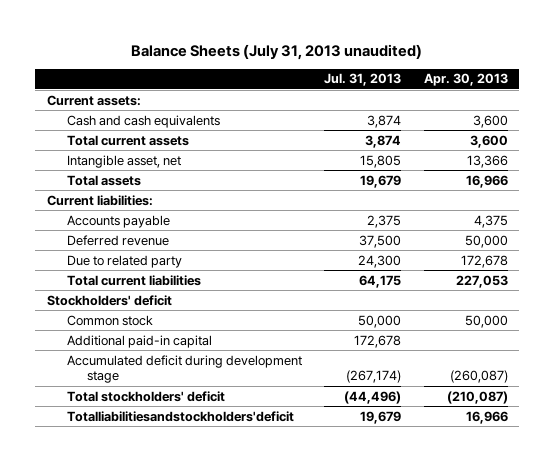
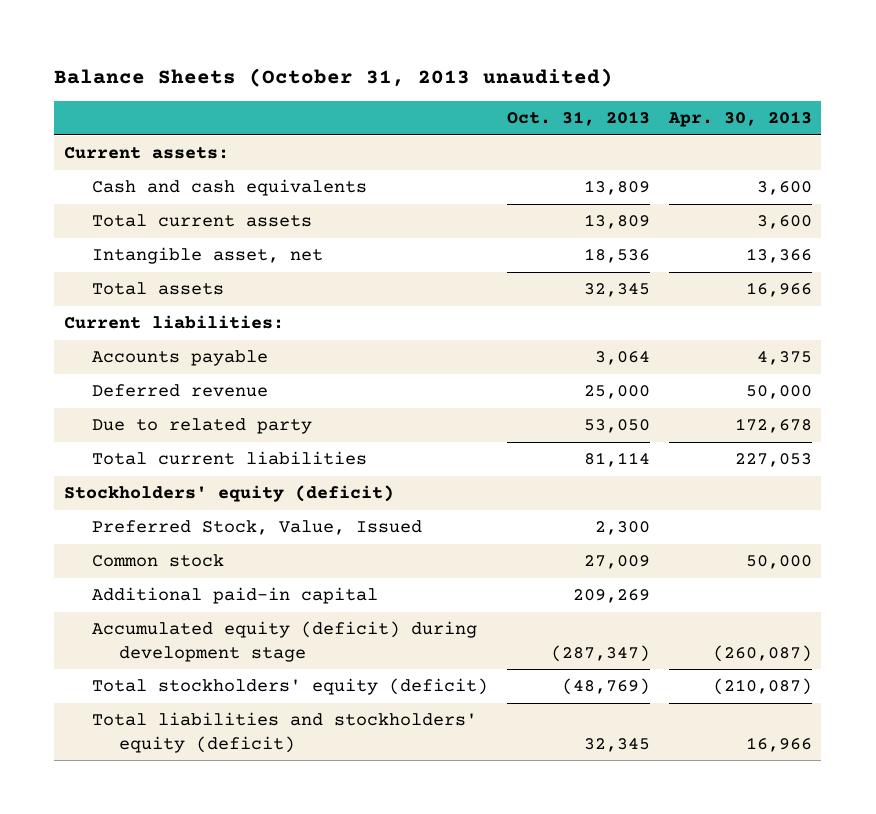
[131,43,423,60] Balance Sheets (July 31, 2013 unaudited) -> [54,67,614,87] Balance Sheets (October 31, 2013 unaudited)
[324,73,402,87] Jul. 31, 2013 -> none
none -> [506,111,650,127] Oct. 31, 2013
[46,294,172,306] Stockholders' deficit -> [63,485,394,503] Stockholders' equity (deficit)
none -> [91,520,422,536] Preferred Stock, Value, Issued
[66,354,302,384] Accumulated deficit during development stage -> [91,621,477,662] Accumulated equity (deficit) during development stage
[66,390,225,402] Total stockholders' deficit -> [91,678,488,696] Total stockholders' equity (deficit)
[66,410,294,422] Totalliabilitiesandstockholders'deficit -> [91,712,477,753] Total liabilities and stockholders' equity (deficit)

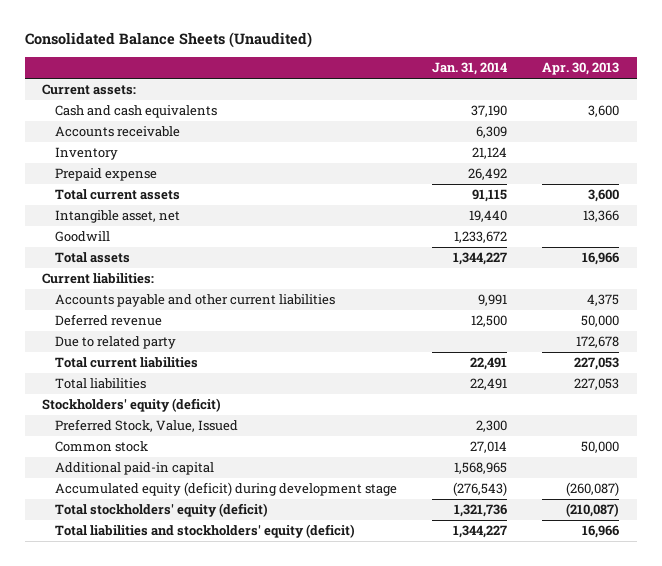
[54,67,614,87] Balance Sheets (October 31, 2013 unaudited) -> [24,32,312,49] Consolidated Balance Sheets (Unaudited)
[506,111,650,127] Oct. 31, 2013 -> none
none -> [431,62,507,76] Jan. 31, 2014
none -> [54,126,180,138] Accounts receivable
none -> [54,147,118,161] Inventory
none -> [54,168,157,182] Prepaid expense
none -> [54,231,110,243] Goodwill
[91,350,268,367] Accounts payable -> [54,294,335,308] Accounts payable and other current liabilities
none -> [54,378,146,390] Total liabilities

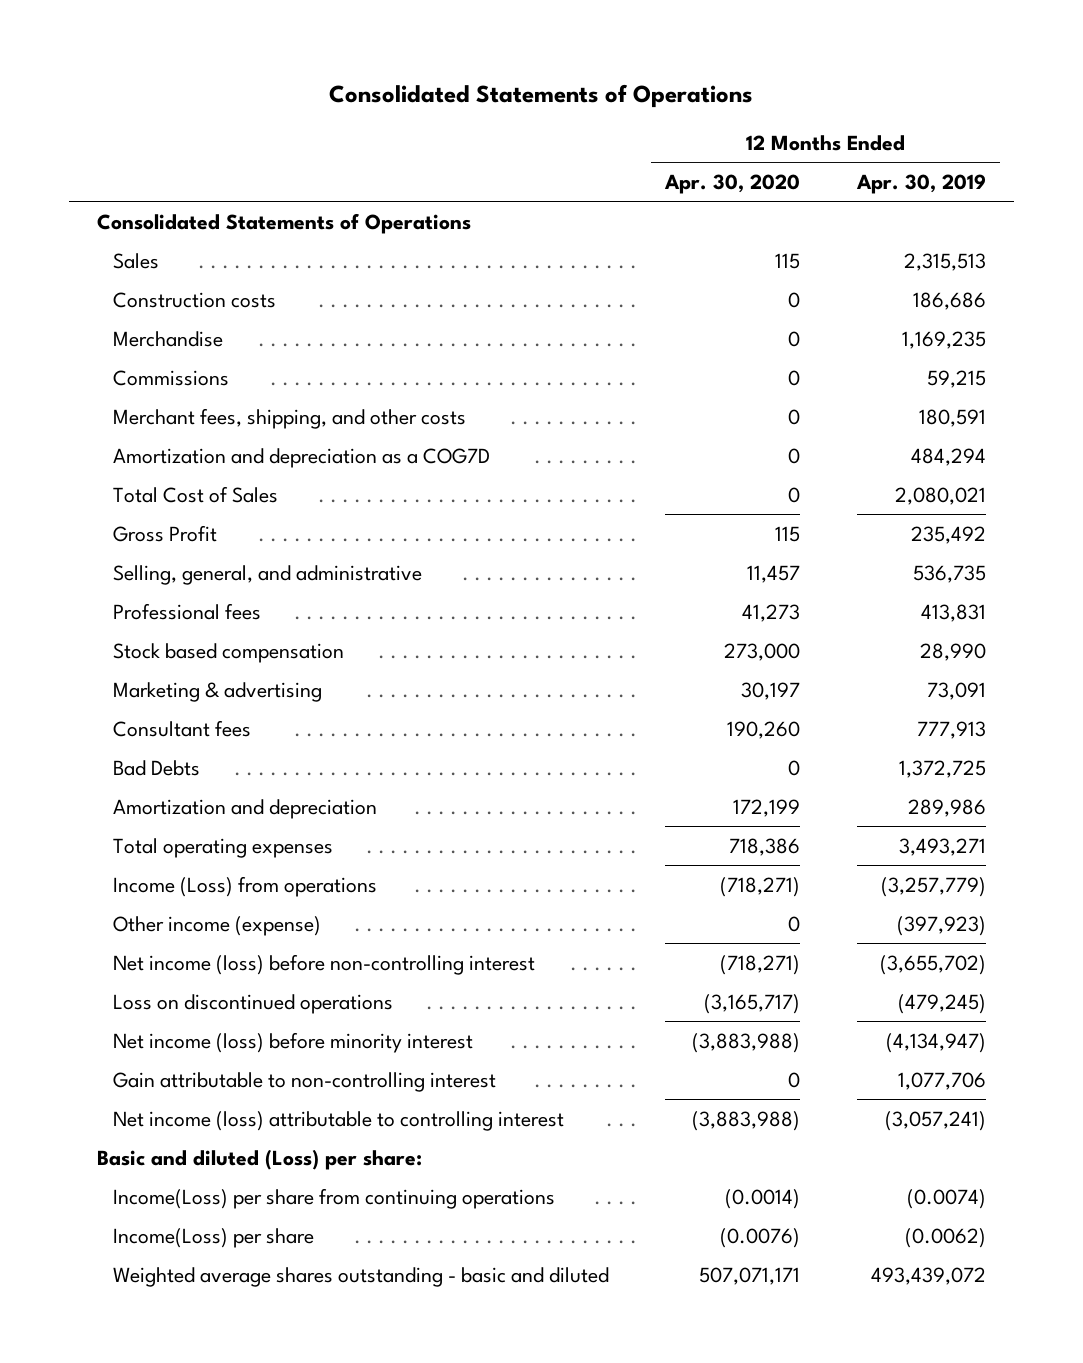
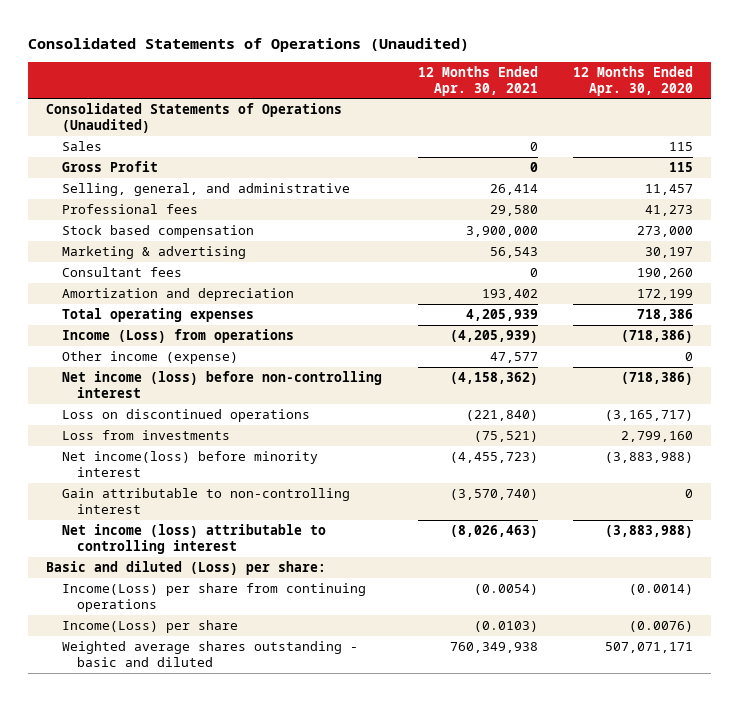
[329,83,754,108] Consolidated Statements of Operations -> [28,37,470,52] Consolidated Statements of Operations (Unaudited)
[855,173,986,194] Apr. 30, 2019 -> none
none -> [417,65,538,96] 12 Months Ended Apr. 30, 2021
[96,212,471,234] Consolidated Statements of Operations -> [46,102,343,133] Consolidated Statements of Operations (Unaudited)
[112,291,276,308] Construction costs -> none
[112,330,223,347] Merchandise -> none
[112,369,229,386] Commissions -> none
[112,407,466,429] Merchant fees, shipping, and other costs -> none
[112,447,490,468] Amortization and depreciation as a COG7D -> none
[112,485,278,503] Total Cost of Sales -> none
[112,759,200,776] Bad Debts -> none
[720,876,801,897] (718,271) -> [621,329,694,343] (718,386)
[720,954,801,975] (718,271) -> [621,371,694,385] (718,386)
none -> [61,429,230,440] Loss from investments
[112,1031,473,1053] Net income (loss) before minority interest -> [61,450,318,477] Net income(loss) before minority interest

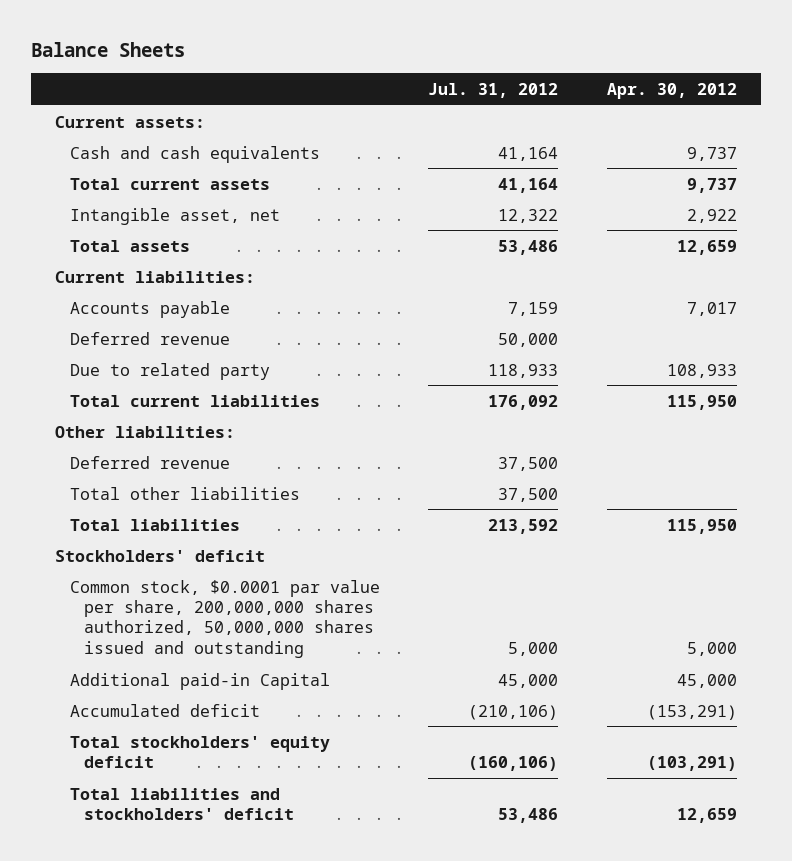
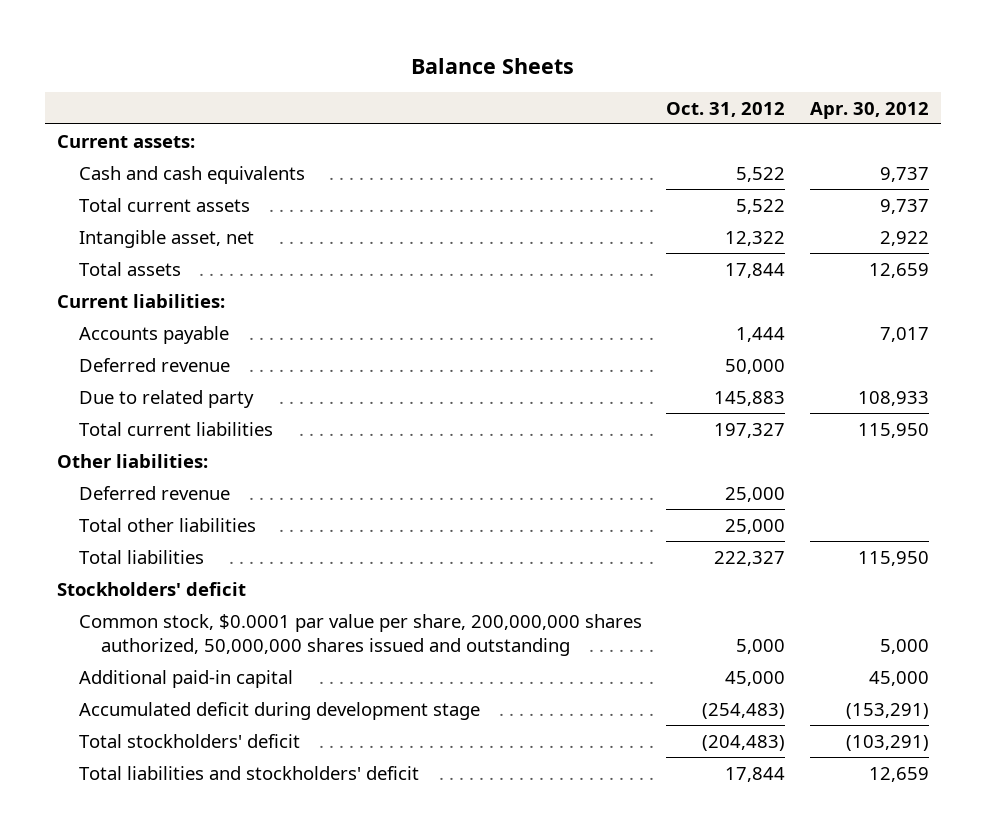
[428,83,559,99] Jul. 31, 2012 -> none
none -> [666,101,786,117] Oct. 31, 2012
[69,672,330,690] Additional paid-in Capital -> [79,669,294,688] Additional paid-in capital
[69,703,260,717] Accumulated deficit -> [79,701,481,720] Accumulated deficit during development stage
[69,735,330,769] Total stockholders' equity deficit -> [79,733,301,748] Total stockholders' deficit

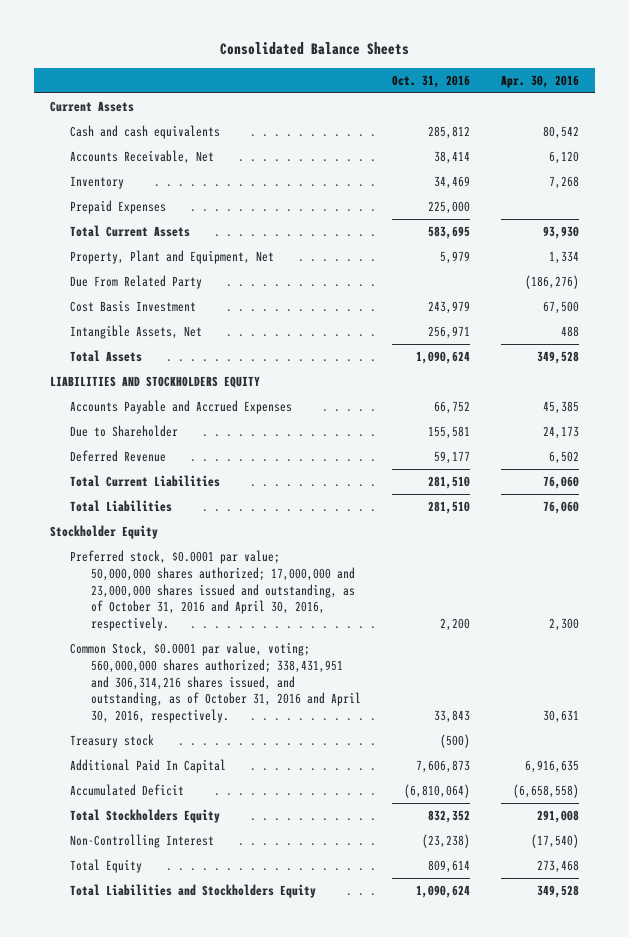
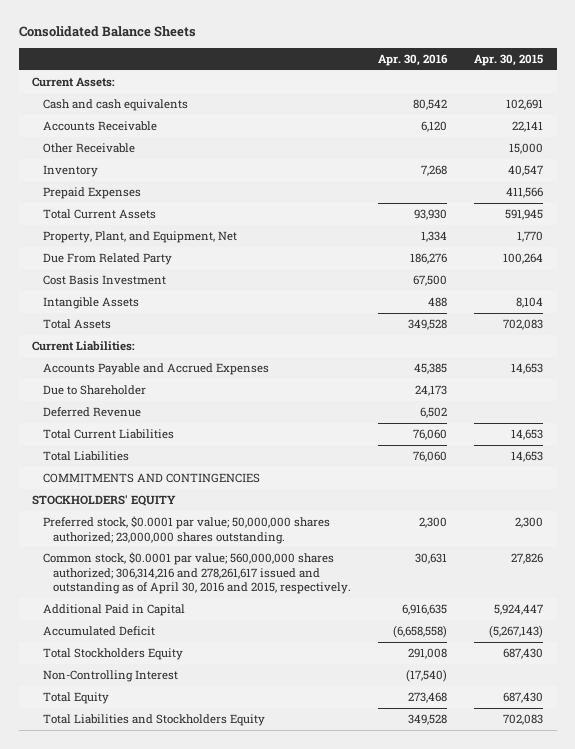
[392,74,471,88] Oct. 31, 2016 -> none
none -> [474,53,544,66] Apr. 30, 2015
[49,101,134,113] Current Assets -> [32,77,116,88] Current Assets:
[70,150,215,165] Accounts Receivable, Net -> [42,121,157,132] Accounts Receivable
none -> [42,143,135,154] Other Receivable
[70,250,275,265] Property, Plant and Equipment, Net -> [42,231,237,244] Property, Plant, and Equipment, Net
[525,275,580,290] (186,276) -> [410,253,448,265] 186,276
[70,325,203,340] Intangible Assets, Net -> [42,297,139,310] Intangible Assets
[49,376,260,389] LIABILITIES AND STOCKHOLDERS EQUITY -> none
none -> [32,341,136,352] Current Liabilities:
[70,734,155,749] Treasury stock -> none
none -> [42,473,260,484] COMMITMENTS AND CONTINGENCIES
[49,525,158,540] Stockholder Equity -> [32,495,177,507] STOCKHOLDERS' EQUITY
[70,550,355,632] Preferred stock, $0.0001 par value; 50,000,000 shares authorized; 17,000,000 and 23,000,000 shares issued and outstanding, as of October 31, 2016 and April 30, 2016, respectively. -> [42,516,330,544] Preferred stock, $0.0001 par value; 50,000,000 shares authorized; 23,000,000 shares outstanding.
[70,642,361,724] Common Stock, $0.0001 par value, voting; 560,000,000 shares authorized; 338,431,951 and 306,314,216 shares issued, and outstanding, as of October 31, 2016 and April 30, 2016, respectively. -> [42,552,352,595] Common stock, $0.0001 par value; 560,000,000 shares authorized; 306,314,216 and 278,261,617 issued and outstanding as of April 30, 2016 and 2015, respectively.
[70,759,227,774] Additional Paid In Capital -> [42,604,185,617] Additional Paid in Capital

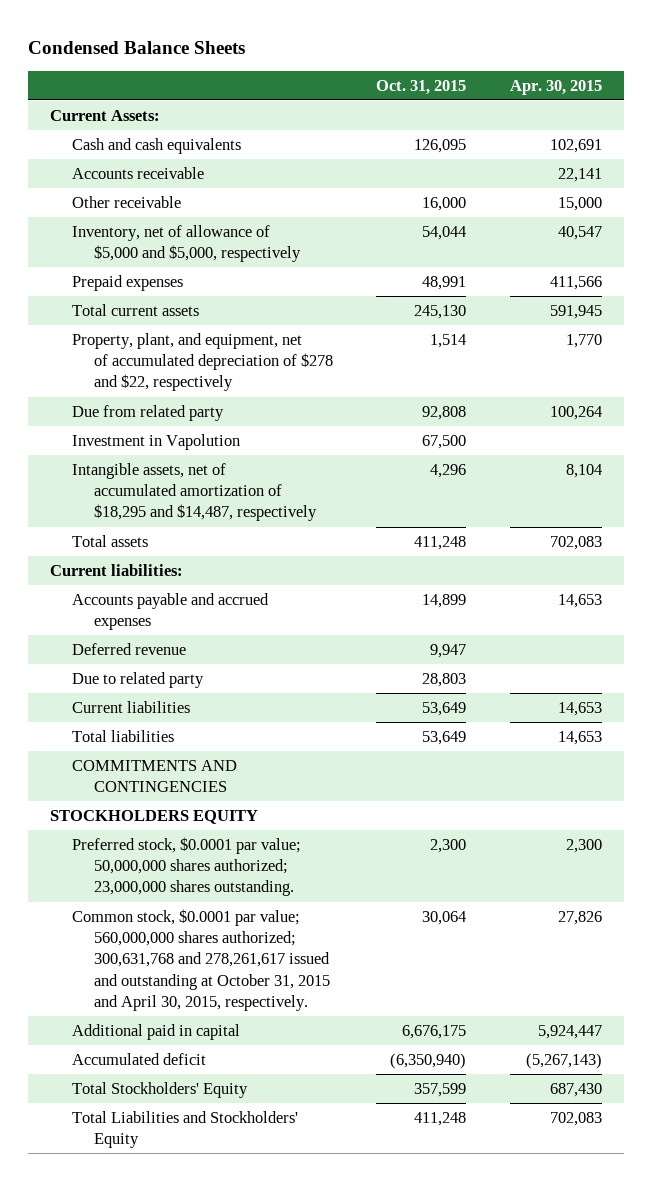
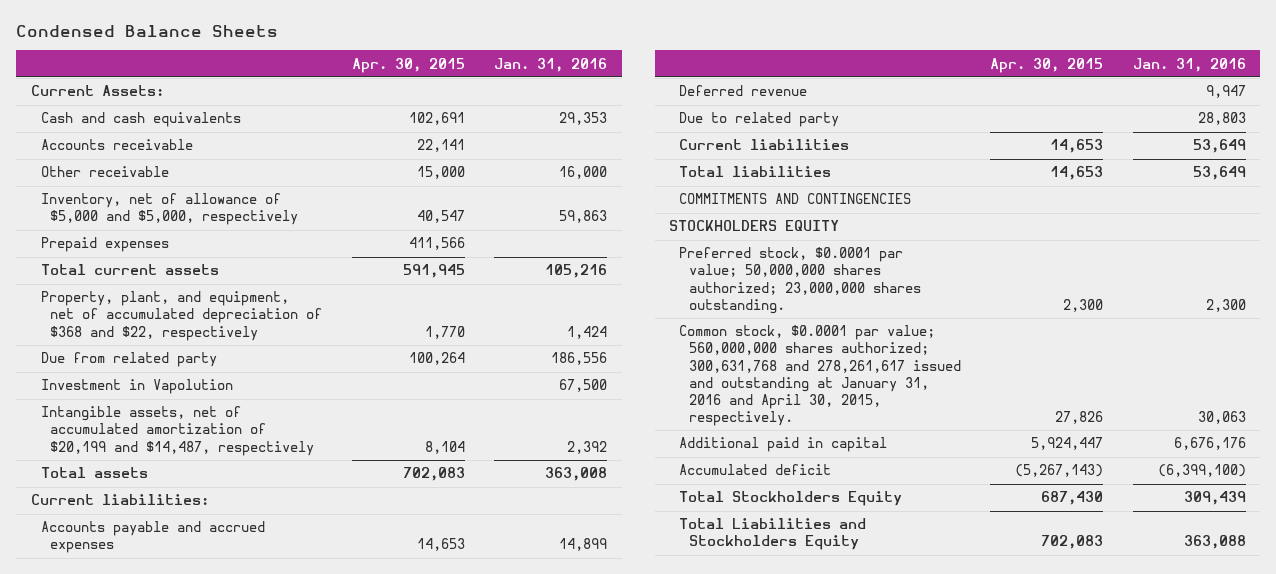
[376,79,467,95] Oct. 31, 2015 -> none
none -> [493,57,607,72] Jan. 31, 2016
[71,333,333,392] Property, plant, and equipment, net of accumulated depreciation of $278 and $22, respectively -> [40,291,323,341] Property, plant, and equipment, net of accumulated depreciation of $368 and $22, respectively
[71,463,317,522] Intangible assets, net of accumulated amortization of $18,295 and $14,487, respectively -> [40,406,315,456] Intangible assets, net of accumulated amortization of $20,199 and $14,487, respectively
[71,909,330,1011] Common stock, $0.0001 par value; 560,000,000 shares authorized; 300,631,768 and 278,261,617 issued and outstanding at October 31, 2015 and April 30, 2015, respectively. -> [679,325,962,426] Common stock, $0.0001 par value; 560,000,000 shares authorized; 300,631,768 and 278,261,617 issued and outstanding at January 31, 2016 and April 30, 2015, respectively.
[71,1082,248,1099] Total Stockholders' Equity -> [679,491,903,507] Total Stockholders Equity
[71,1111,298,1149] Total Liabilities and Stockholders' Equity -> [679,518,867,551] Total Liabilities and Stockholders Equity

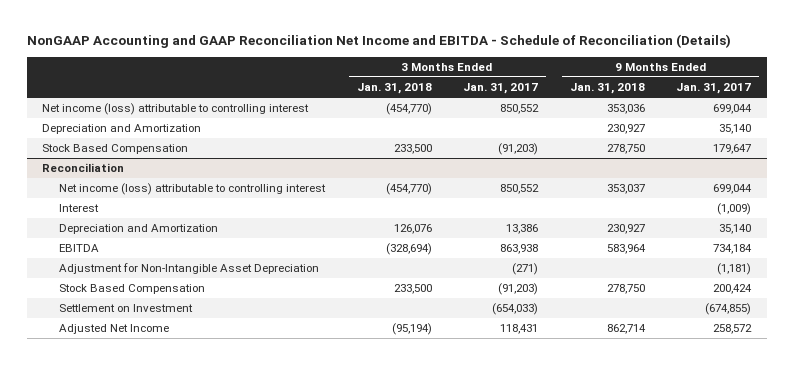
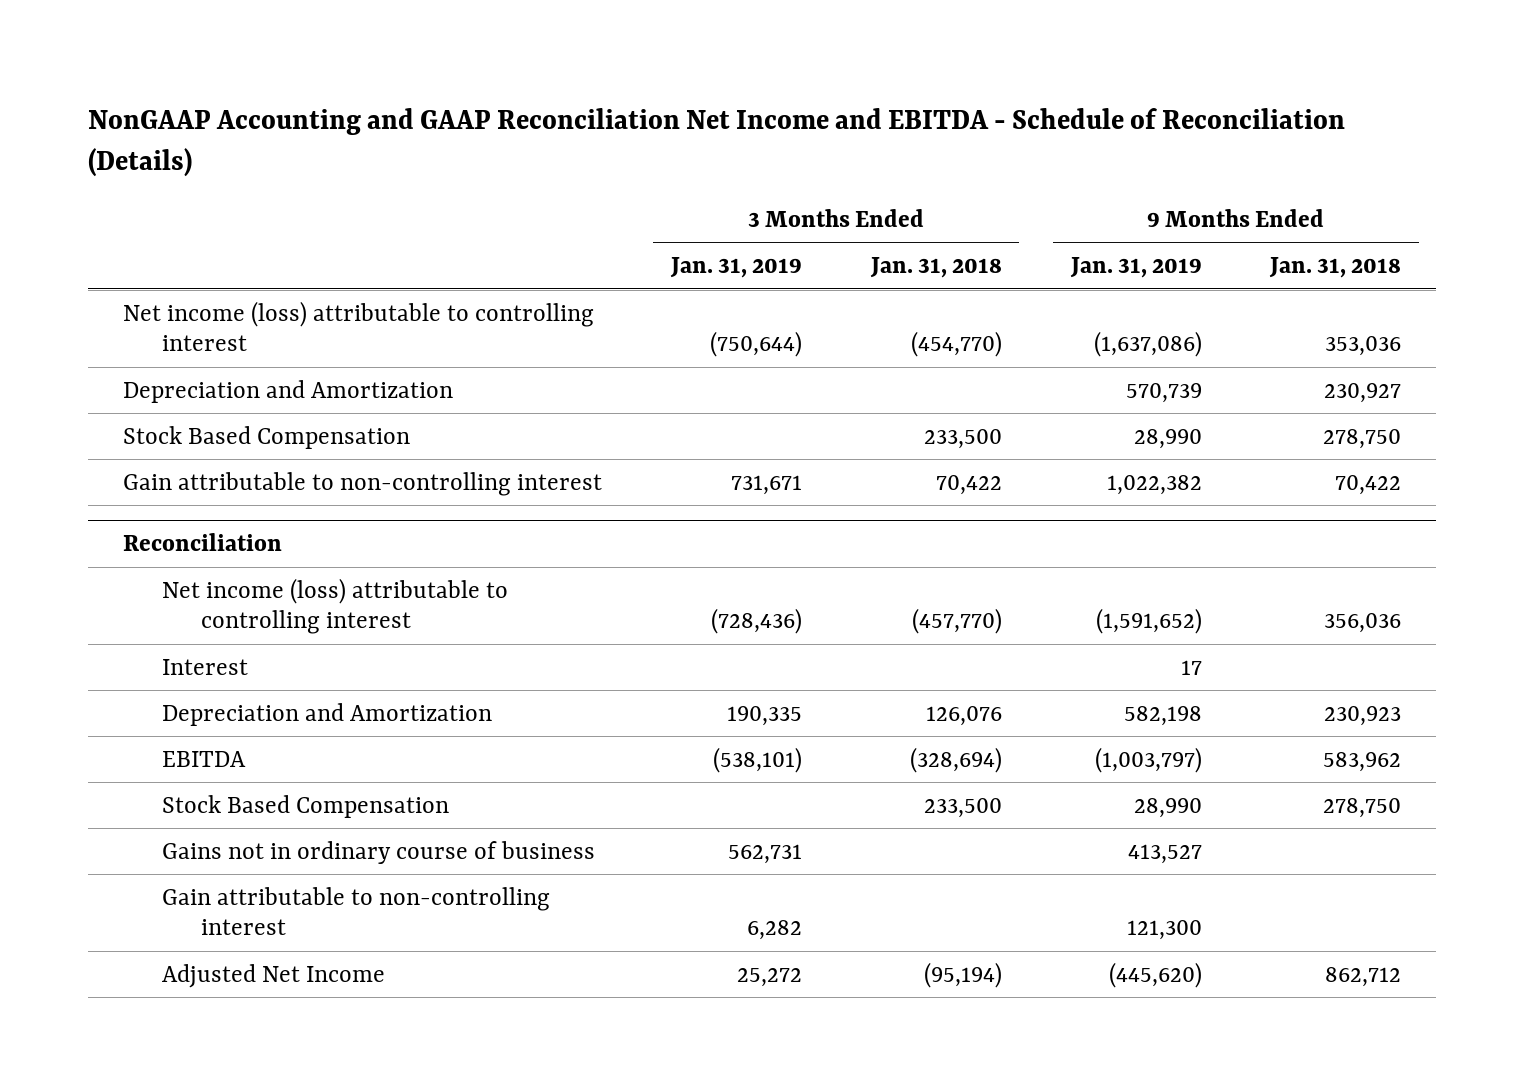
[463,83,539,95] Jan. 31, 2017 -> none
[676,83,752,95] Jan. 31, 2017 -> none
none -> [669,257,802,279] Jan. 31, 2019
none -> [1069,257,1202,279] Jan. 31, 2019
none -> [122,471,602,496] Gain attributable to non-controlling interest
[385,183,432,196] (454,770) -> [911,608,1002,635] (457,770)
[606,184,645,195] 353,037 -> [1324,613,1402,634] 356,036
[59,263,320,275] Adjustment for Non-Intangible Asset Depreciation -> none
[606,224,645,235] 230,927 -> [1324,705,1402,726] 230,923
[606,244,646,255] 583,964 -> [1323,751,1402,772] 583,962
[59,304,194,313] Settlement on Investment -> none
none -> [161,840,595,864] Gains not in ordinary course of business
none -> [161,886,550,936] Gain attributable to non-controlling interest
[606,324,646,335] 862,714 -> [1325,966,1402,987] 862,712

